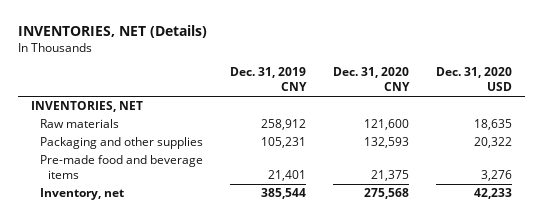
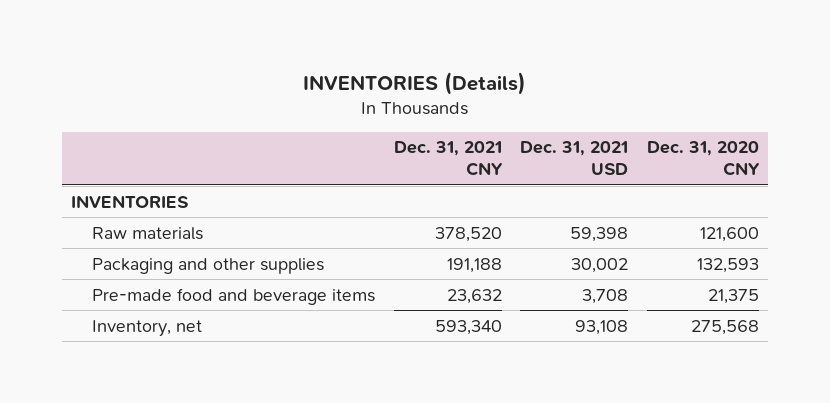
[17,25,207,39] INVENTORIES, NET (Details) -> [302,71,526,95] INVENTORIES (Details)
[229,67,307,92] Dec. 31, 2019 CNY -> none
[435,67,512,92] Dec. 31, 2020 USD -> none
none -> [393,141,503,177] Dec. 31, 2021 CNY
none -> [520,141,629,176] Dec. 31, 2021 USD
[31,101,144,113] INVENTORIES, NET -> [71,194,190,208] INVENTORIES

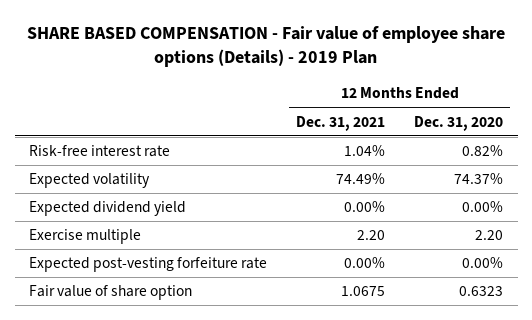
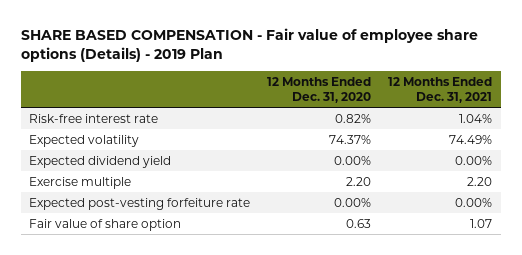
[341,286,386,297] 1.0675 -> [470,218,493,228] 1.07
[459,286,504,297] 0.6323 -> [346,218,372,228] 0.63

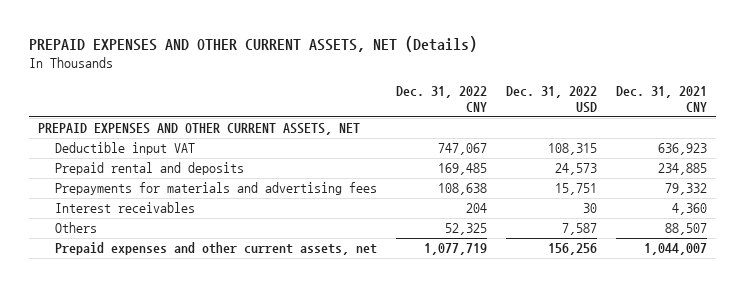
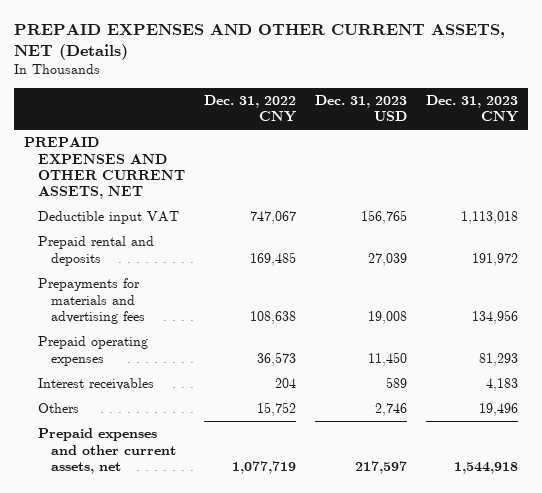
[505,85,597,114] Dec. 31, 2022 USD -> none
[615,85,707,113] Dec. 31, 2021 CNY -> none
none -> [315,95,408,122] Dec. 31, 2023 USD
none -> [426,95,519,123] Dec. 31, 2023 CNY
none -> [37,336,148,366] Prepaid operating expenses
[444,223,487,236] 52,325 -> [256,402,296,417] 15,752

